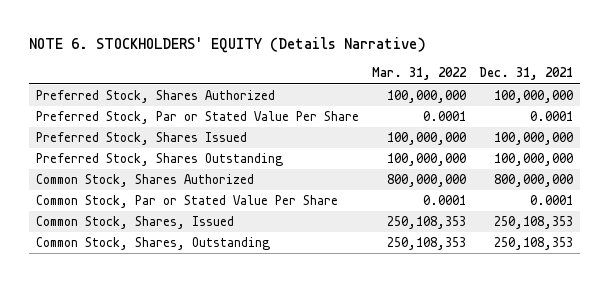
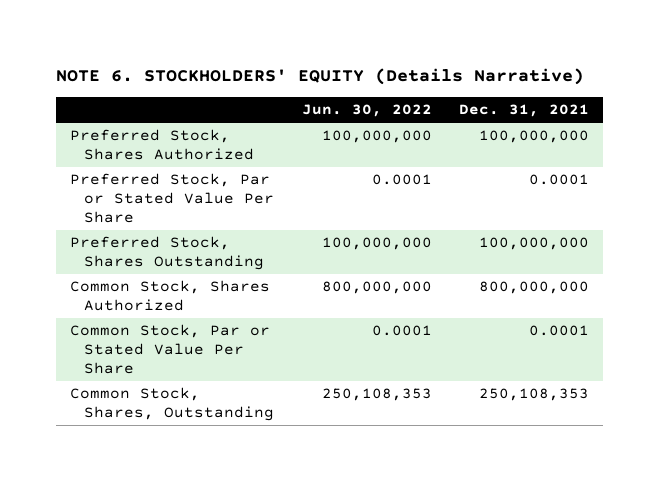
[372,67,468,81] Mar. 31, 2022 -> none
none -> [301,104,432,118] Jun. 30, 2022
[35,132,247,146] Preferred Stock, Shares Issued -> none
[35,216,234,230] Common Stock, Shares, Issued -> none

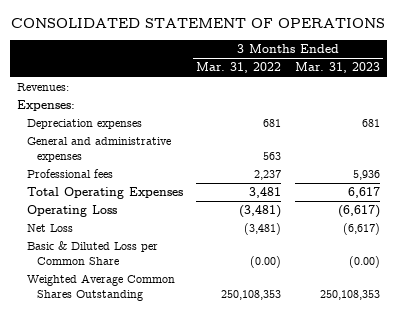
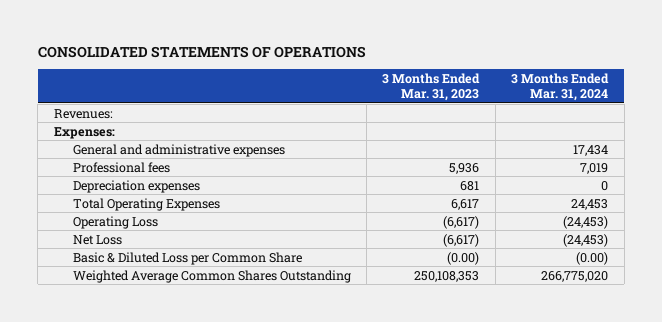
[11,18,386,29] CONSOLIDATED STATEMENT OF OPERATIONS -> [37,46,366,59] CONSOLIDATED STATEMENTS OF OPERATIONS
[196,62,282,74] Mar. 31, 2022 -> none
none -> [511,73,610,101] 3 Months Ended Mar. 31, 2024
[26,119,142,130] Depreciation expenses -> [72,179,200,193] Depreciation expenses

